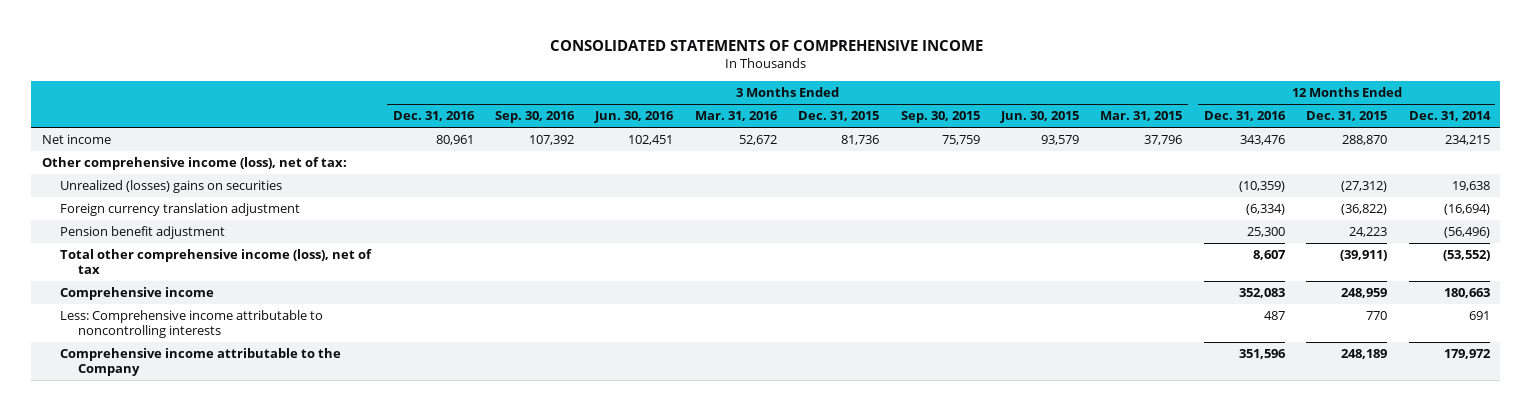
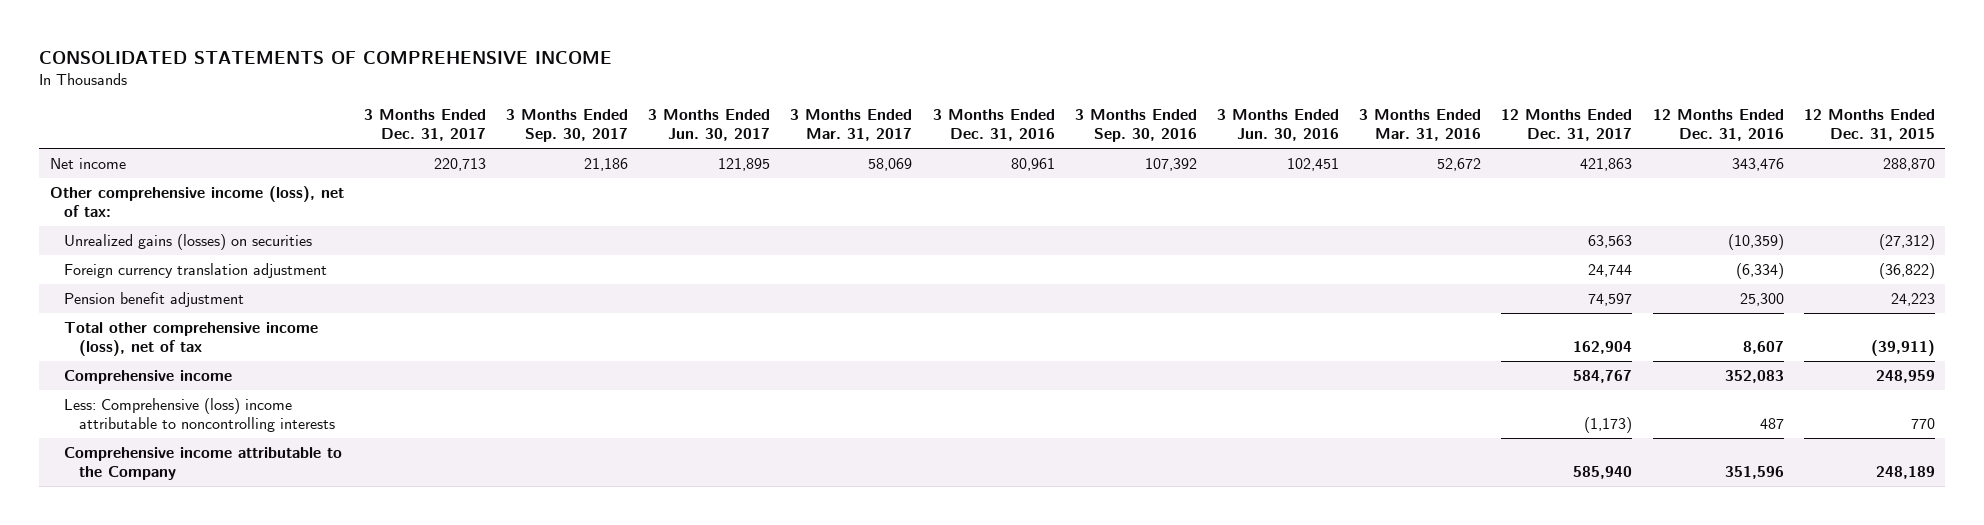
[798,111,880,122] Dec. 31, 2015 -> none
[900,111,980,124] Sep. 30, 2015 -> none
[1000,111,1080,124] Jun. 30, 2015 -> none
[1100,111,1183,122] Mar. 31, 2015 -> none
[1408,111,1491,122] Dec. 31, 2014 -> none
none -> [363,109,486,142] 3 Months Ended Dec. 31, 2017
none -> [505,109,628,143] 3 Months Ended Sep. 30, 2017
none -> [648,109,771,142] 3 Months Ended Jun. 30, 2017
none -> [790,109,913,142] 3 Months Ended Mar. 31, 2017
none -> [1501,109,1633,142] 12 Months Ended Dec. 31, 2017
[60,180,283,194] Unrealized (losses) gains on securities -> [64,233,313,250] Unrealized gains (losses) on securities
[60,310,324,338] Less: Comprehensive income attributable to noncontrolling interests -> [64,397,336,432] Less: Comprehensive (loss) income attributable to noncontrolling interests

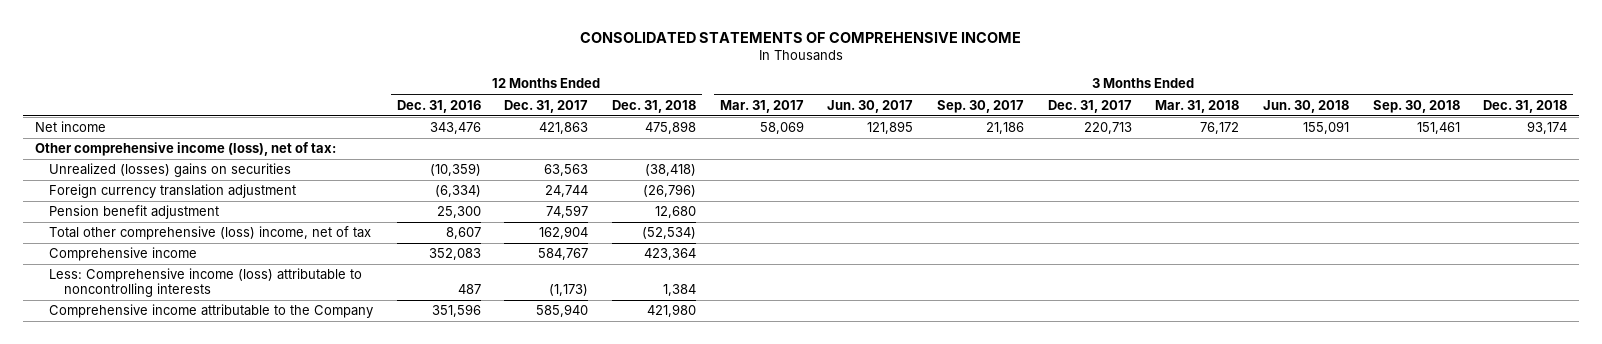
[932,109,1055,142] 3 Months Ended Dec. 31, 2016 -> none
[1074,109,1197,143] 3 Months Ended Sep. 30, 2016 -> none
[1217,109,1340,142] 3 Months Ended Jun. 30, 2016 -> none
[1359,109,1482,142] 3 Months Ended Mar. 31, 2016 -> none
[1803,109,1935,142] 12 Months Ended Dec. 31, 2015 -> none
none -> [612,99,697,113] Dec. 31, 2018
none -> [1155,99,1240,113] Mar. 31, 2018
none -> [1262,99,1349,113] Jun. 30, 2018
none -> [1372,99,1460,113] Sep. 30, 2018
none -> [1483,99,1568,113] Dec. 31, 2018
[64,233,313,250] Unrealized gains (losses) on securities -> [49,163,292,178] Unrealized (losses) gains on securities
[64,321,319,356] Total other comprehensive income (loss), net of tax -> [49,226,372,241] Total other comprehensive (loss) income, net of tax
[64,397,336,432] Less: Comprehensive (loss) income attributable to noncontrolling interests -> [49,268,363,298] Less: Comprehensive income (loss) attributable to noncontrolling interests

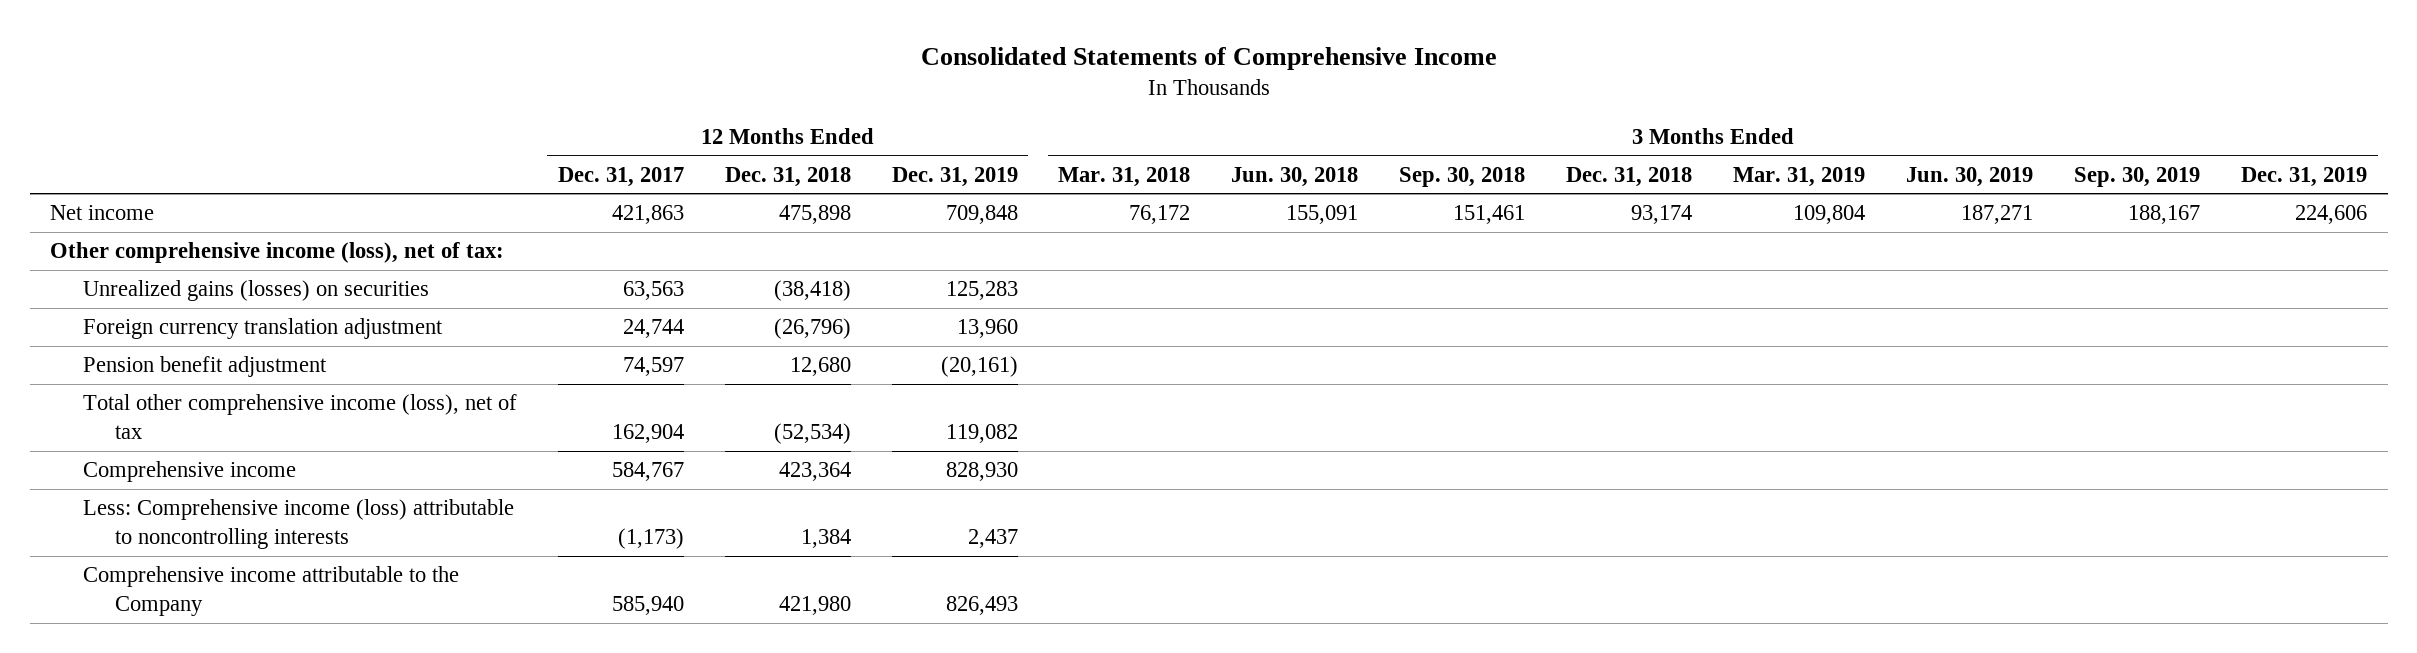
[580,31,1022,43] CONSOLIDATED STATEMENTS OF COMPREHENSIVE INCOME -> [920,46,1497,70] Consolidated Statements of Comprehensive Income
[396,99,481,113] Dec. 31, 2016 -> none
[719,99,804,113] Mar. 31, 2017 -> none
[827,99,914,113] Jun. 30, 2017 -> none
[937,99,1025,113] Sep. 30, 2017 -> none
[1047,99,1132,113] Dec. 31, 2017 -> none
none -> [891,166,1018,187] Dec. 31, 2019
none -> [1733,166,1866,187] Mar. 31, 2019
none -> [1906,166,2034,187] Jun. 30, 2019
none -> [2074,166,2201,187] Sep. 30, 2019
none -> [2241,166,2368,187] Dec. 31, 2019
[49,163,292,178] Unrealized (losses) gains on securities -> [82,280,429,302] Unrealized gains (losses) on securities
[49,226,372,241] Total other comprehensive (loss) income, net of tax -> [82,394,517,439] Total other comprehensive income (loss), net of tax

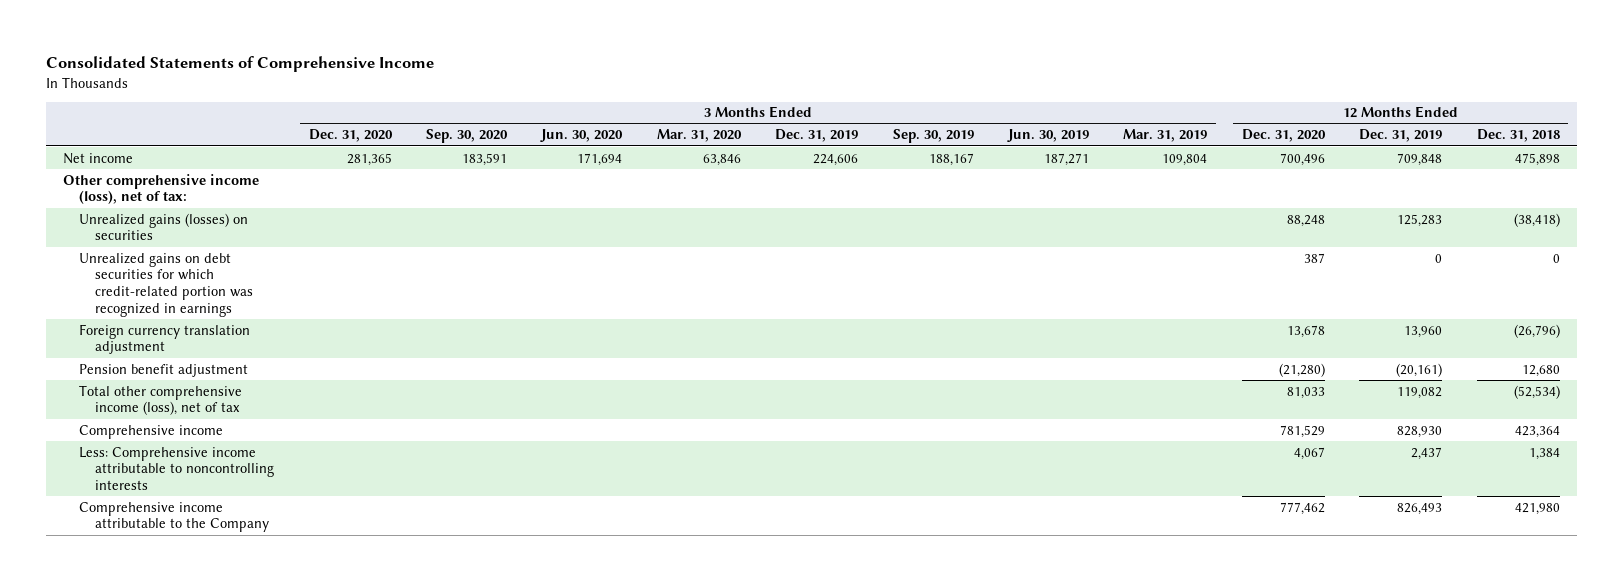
[557,166,684,187] Dec. 31, 2017 -> none
[1058,166,1191,187] Mar. 31, 2018 -> none
[1231,166,1359,187] Jun. 30, 2018 -> none
[1399,166,1526,187] Sep. 30, 2018 -> none
[1566,166,1693,187] Dec. 31, 2018 -> none
none -> [308,129,393,143] Dec. 31, 2020
none -> [425,129,508,144] Sep. 30, 2020
none -> [540,129,624,143] Jun. 30, 2020
none -> [656,129,742,143] Mar. 31, 2020
none -> [1241,129,1326,143] Dec. 31, 2020
none -> [79,252,254,317] Unrealized gains on debt securities for which credit-related portion was recognized in earnings
[82,499,514,549] Less: Comprehensive income (loss) attributable to noncontrolling interests -> [79,446,275,491] Less: Comprehensive income attributable to noncontrolling interests

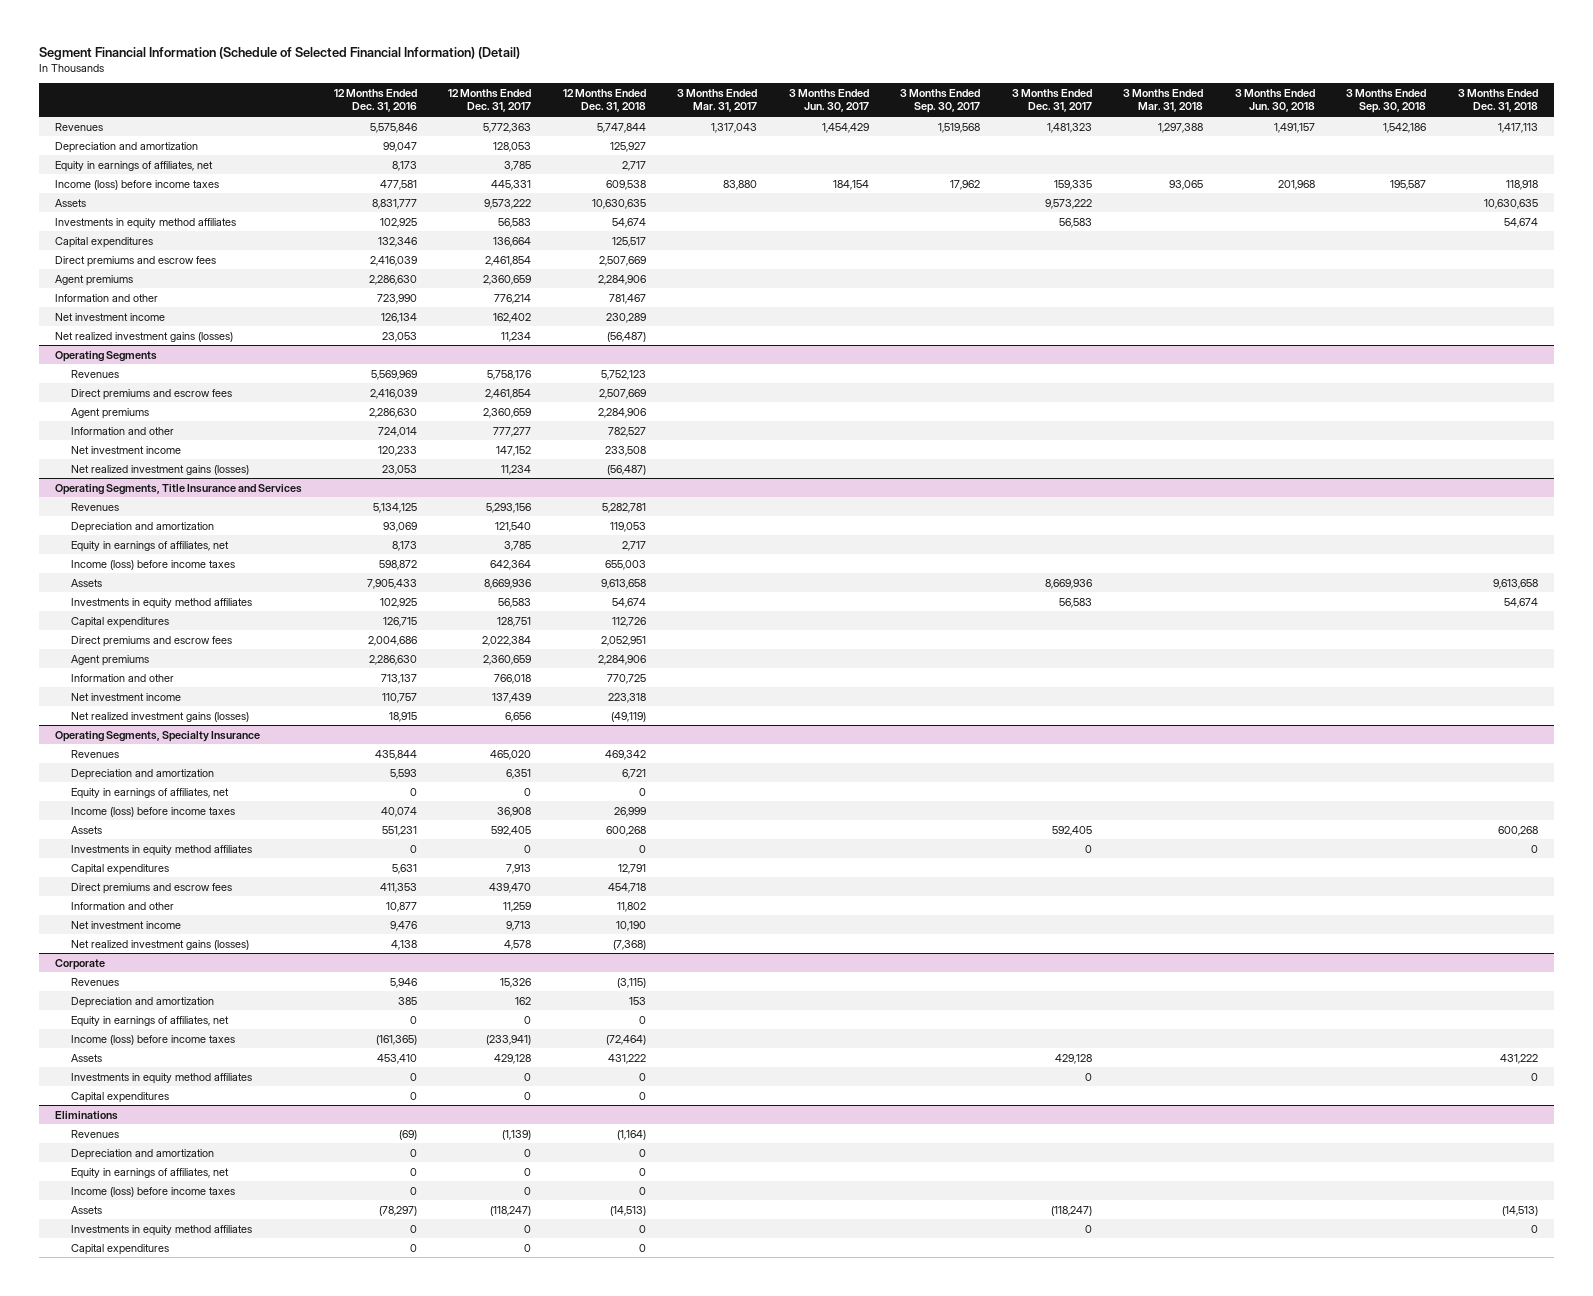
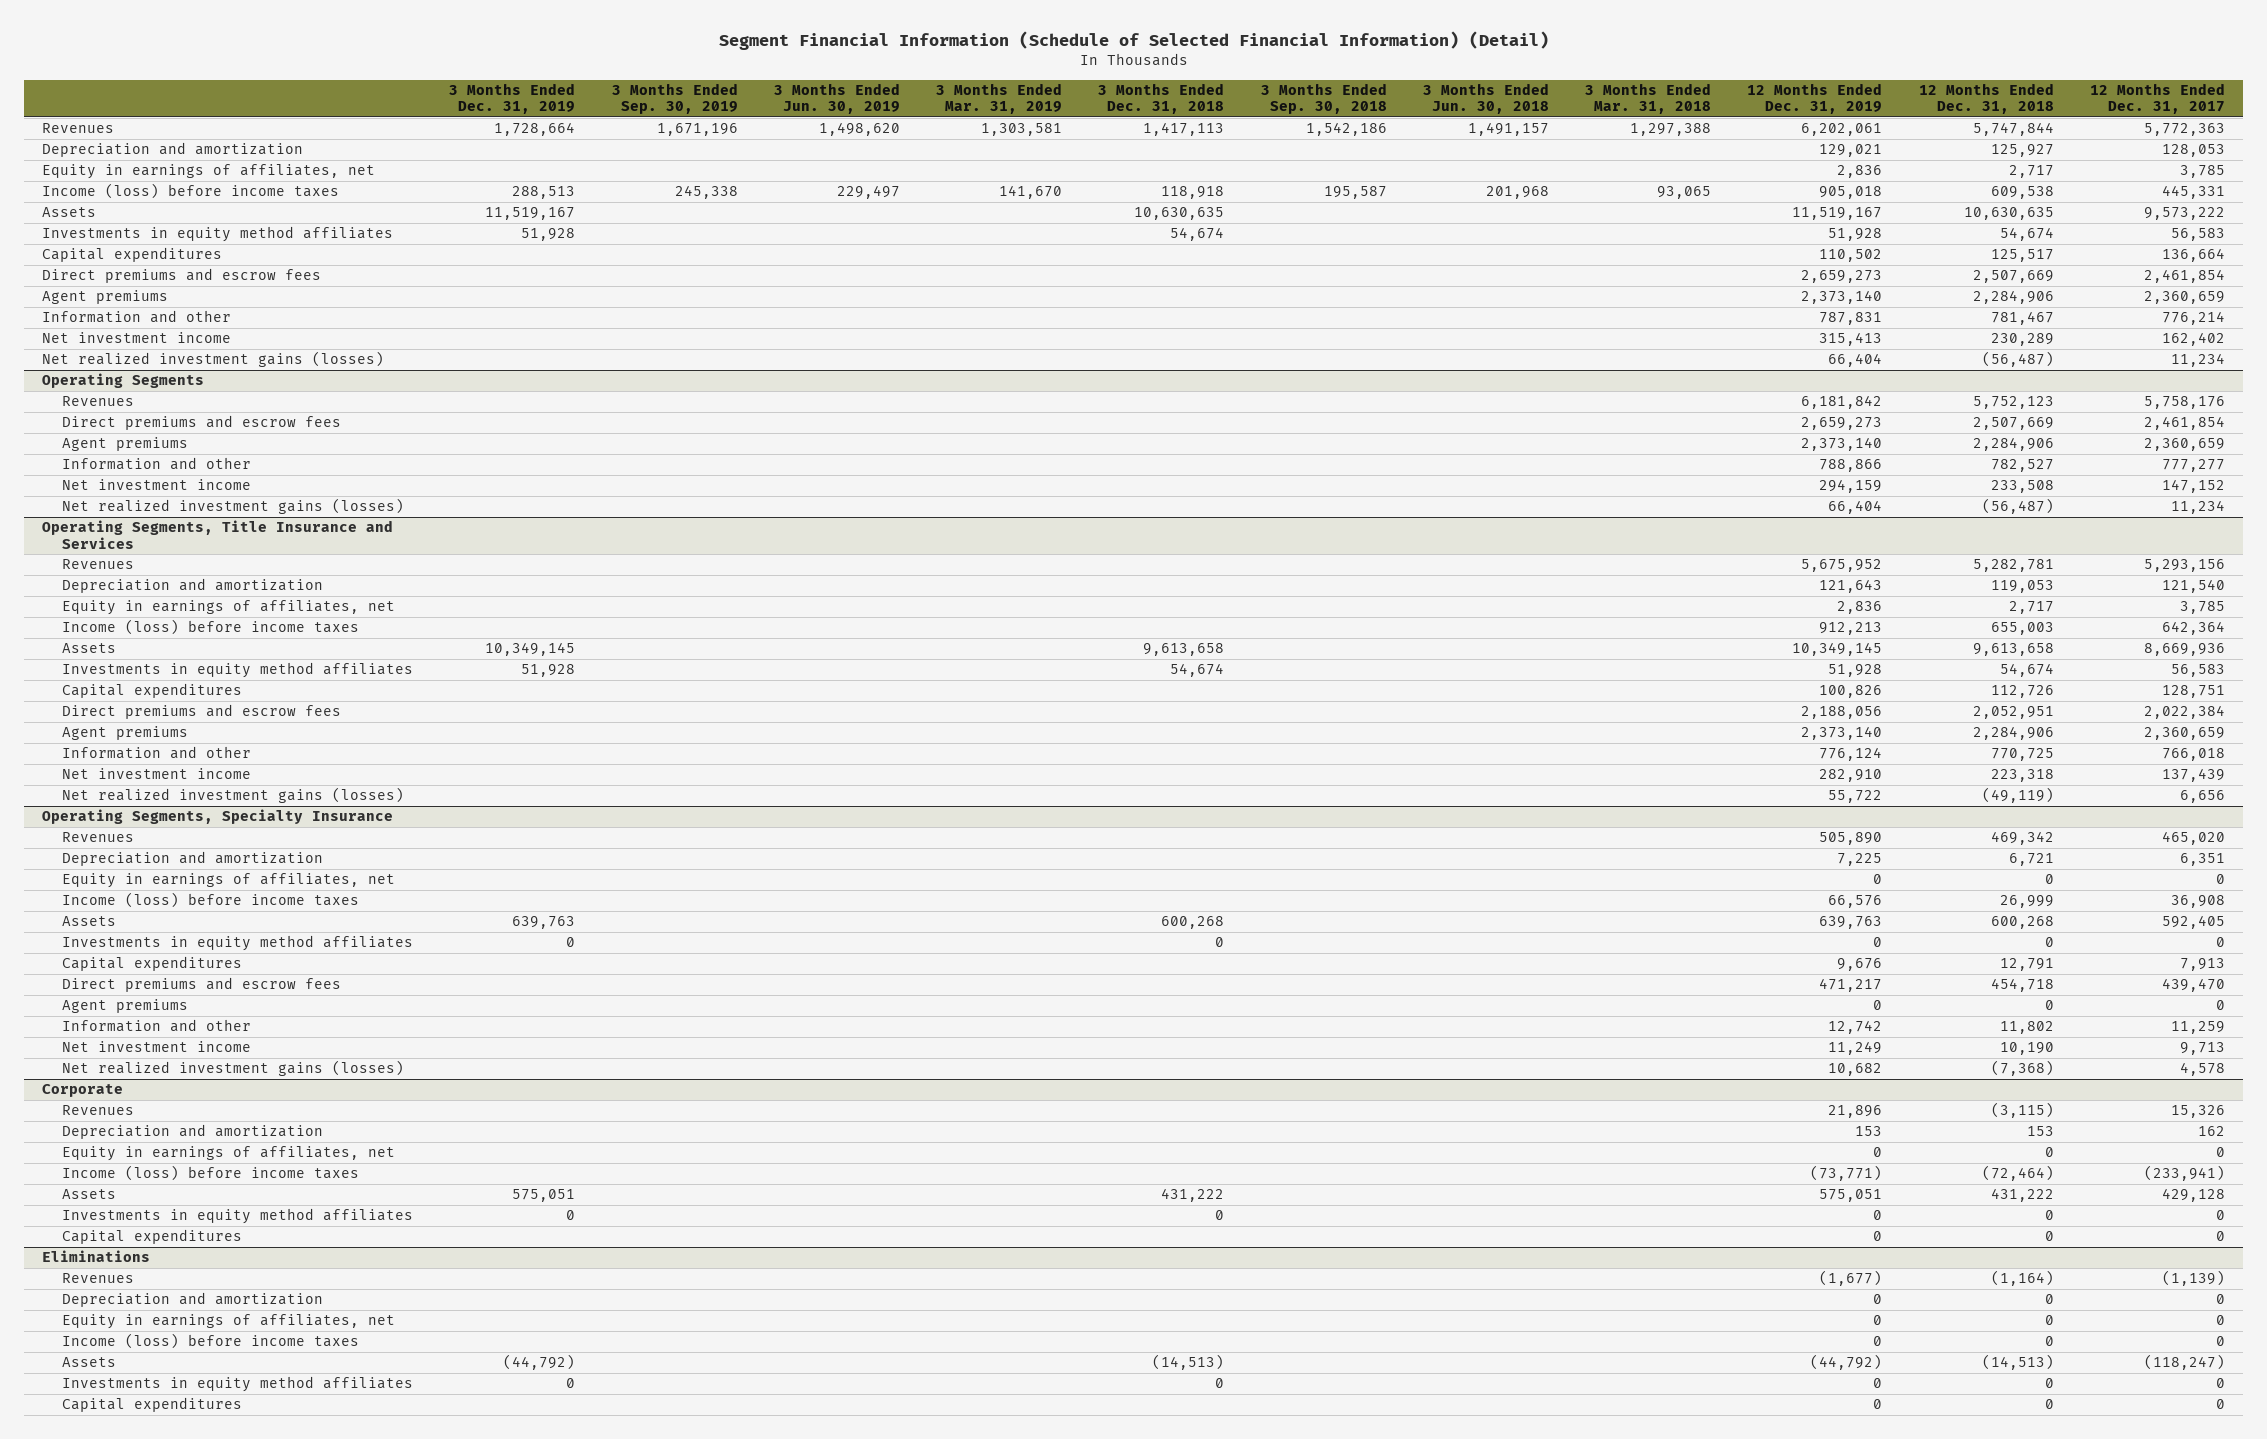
[333,88,417,113] 12 Months Ended Dec. 31, 2016 -> none
[677,88,758,113] 3 Months Ended Mar. 31, 2017 -> none
[788,88,869,113] 3 Months Ended Jun. 30, 2017 -> none
[900,88,981,114] 3 Months Ended Sep. 30, 2017 -> none
[1011,88,1092,113] 3 Months Ended Dec. 31, 2017 -> none
none -> [449,82,576,115] 3 Months Ended Dec. 31, 2019
none -> [611,82,738,115] 3 Months Ended Sep. 30, 2019
none -> [773,82,900,115] 3 Months Ended Jun. 30, 2019
none -> [936,82,1063,115] 3 Months Ended Mar. 31, 2019
none -> [1747,82,1883,115] 12 Months Ended Dec. 31, 2019
none -> [62,999,189,1014] Agent premiums

